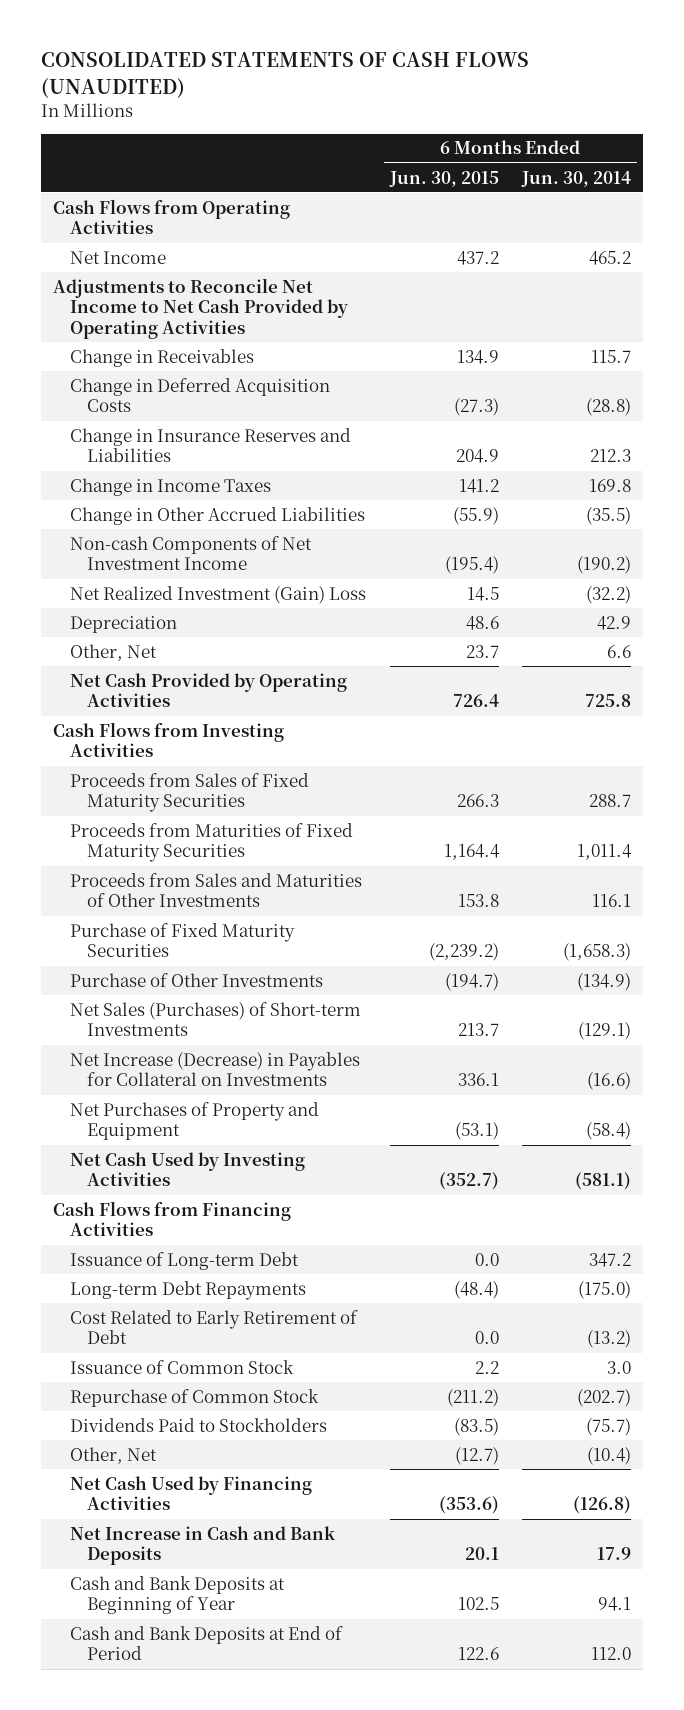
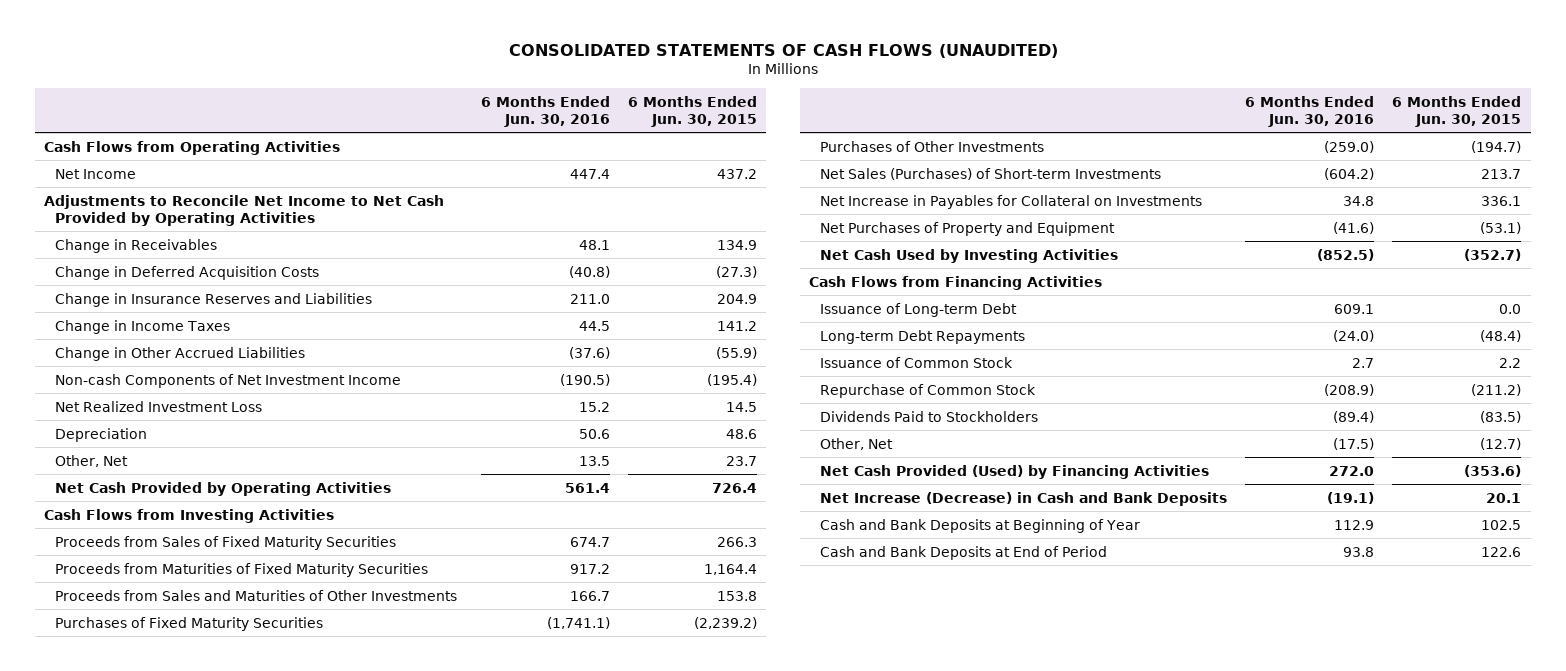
[521,170,632,187] Jun. 30, 2014 -> none
none -> [480,95,610,127] 6 Months Ended Jun. 30, 2016
[69,585,366,604] Net Realized Investment (Gain) Loss -> [55,400,263,412] Net Realized Investment Loss
[69,922,295,958] Purchase of Fixed Maturity Securities -> [55,616,324,631] Purchases of Fixed Maturity Securities
[69,972,323,987] Purchase of Other Investments -> [819,140,1044,152] Purchases of Other Investments
[69,1051,360,1087] Net Increase (Decrease) in Payables for Collateral on Investments -> [819,194,1202,209] Net Increase in Payables for Collateral on Investments
[69,1309,358,1345] Cost Related to Early Retirement of Debt -> none
[69,1475,312,1511] Net Cash Used by Financing Activities -> [819,464,1209,479] Net Cash Provided (Used) by Financing Activities
[69,1525,335,1566] Net Increase in Cash and Bank Deposits -> [819,491,1227,506] Net Increase (Decrease) in Cash and Bank Deposits

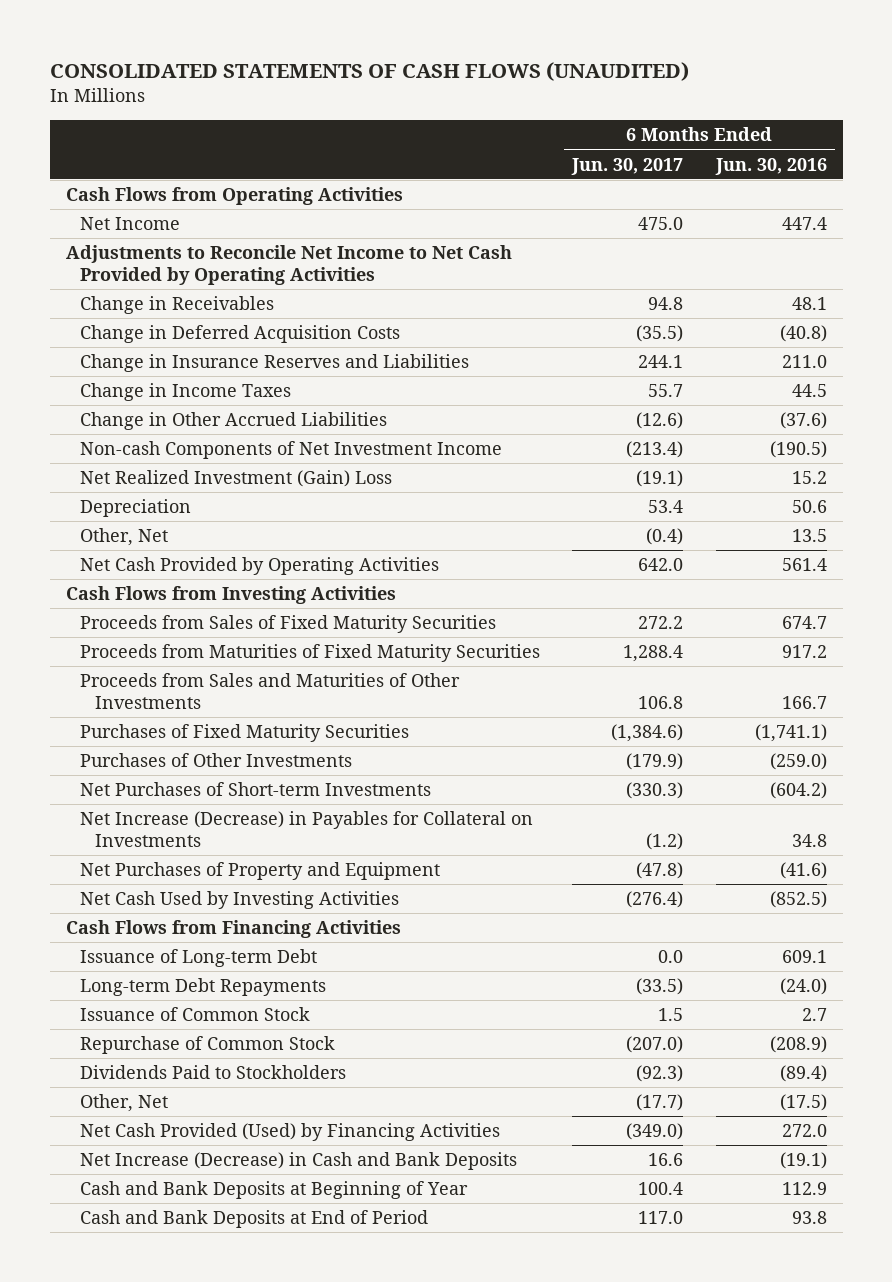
[627,95,757,127] 6 Months Ended Jun. 30, 2015 -> none
none -> [571,157,684,175] Jun. 30, 2017
[55,400,263,412] Net Realized Investment Loss -> [80,470,393,488] Net Realized Investment (Gain) Loss
[819,167,1161,180] Net Sales (Purchases) of Short-term Investments -> [80,782,432,797] Net Purchases of Short-term Investments
[819,194,1202,209] Net Increase in Payables for Collateral on Investments -> [80,811,534,847] Net Increase (Decrease) in Payables for Collateral on Investments

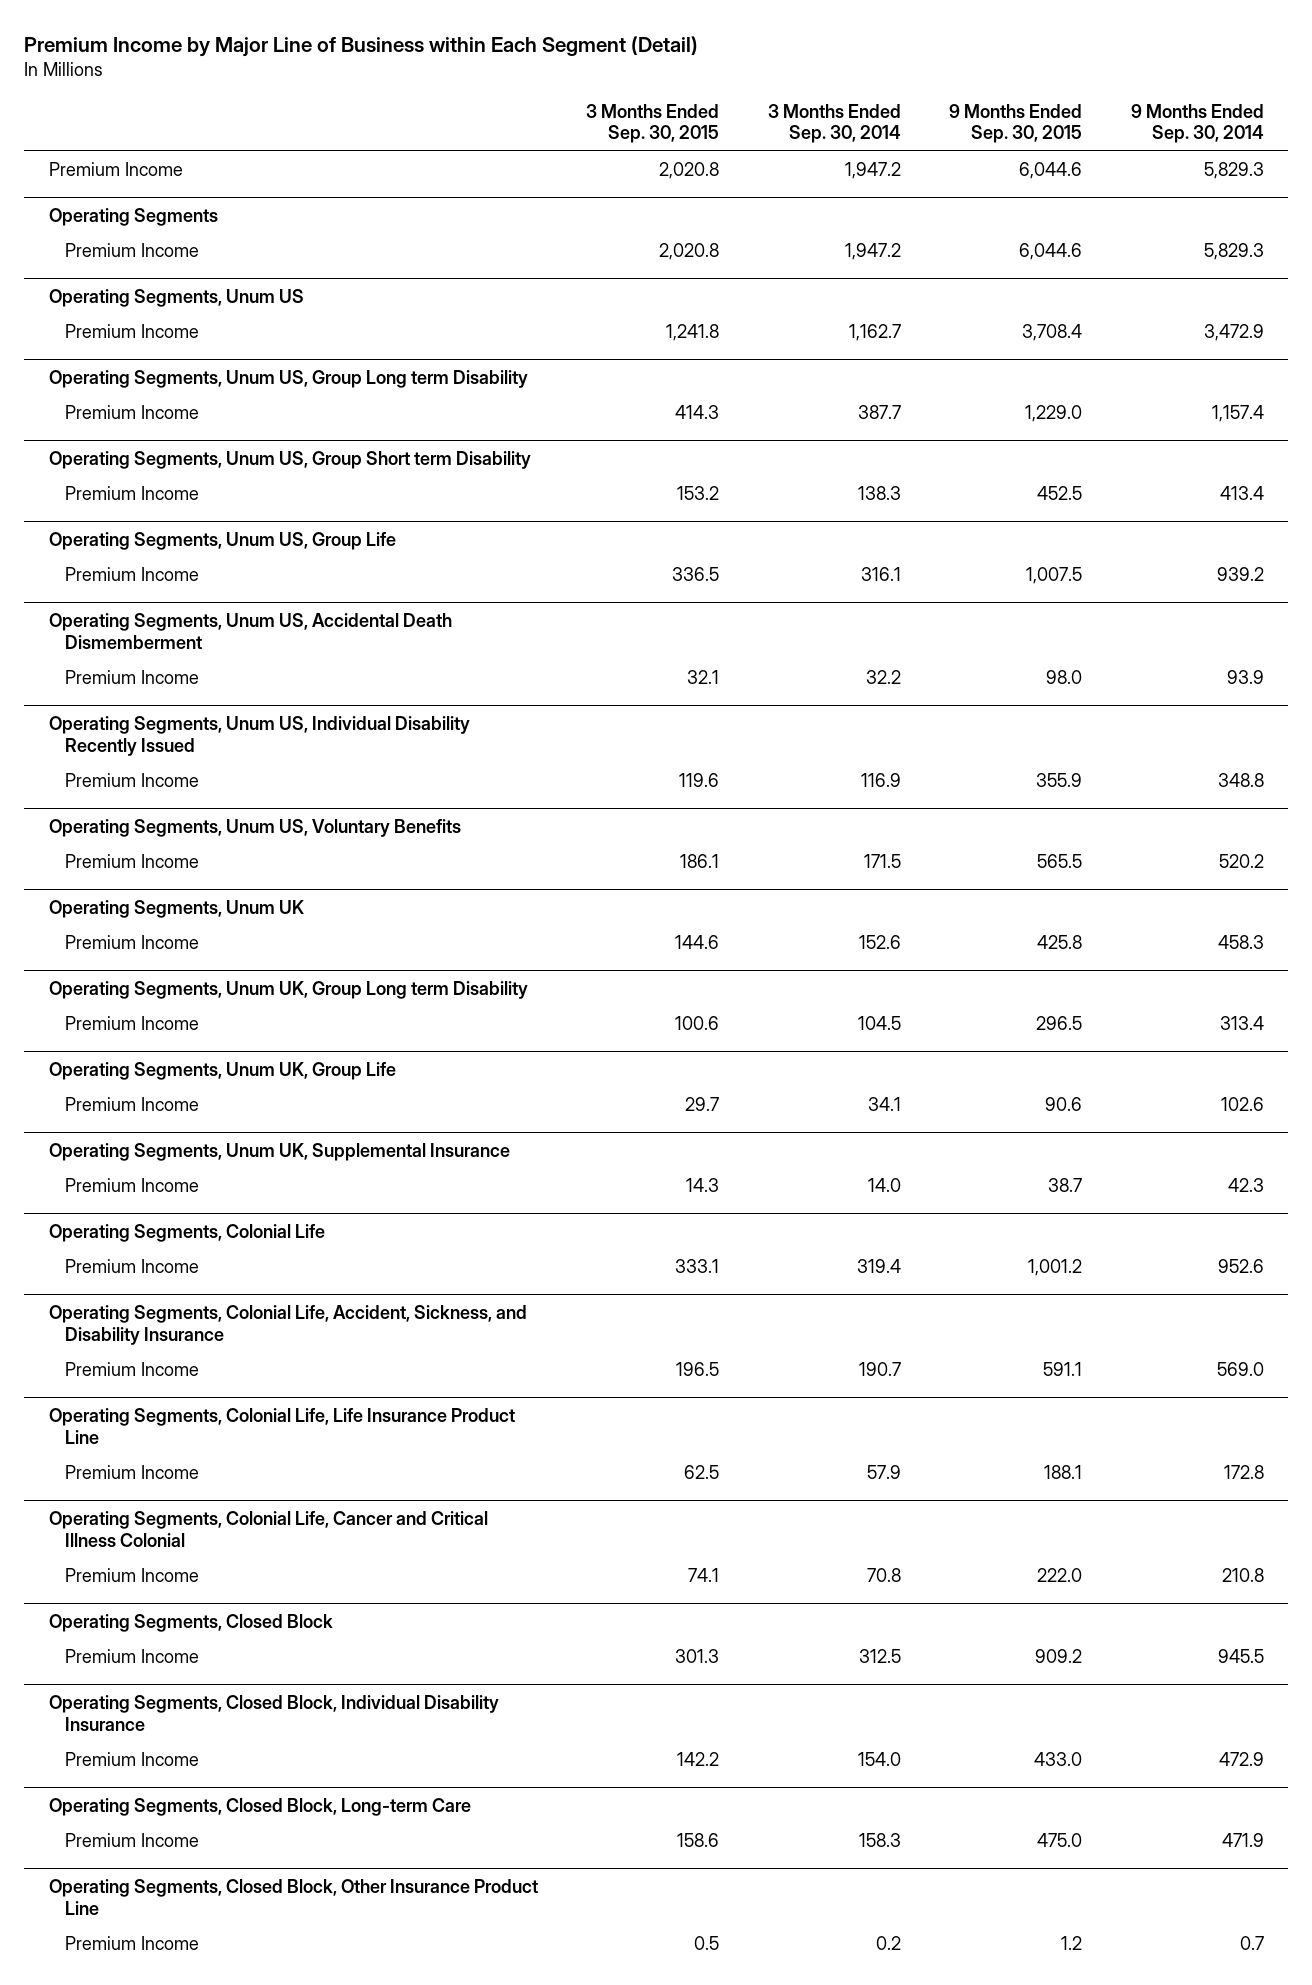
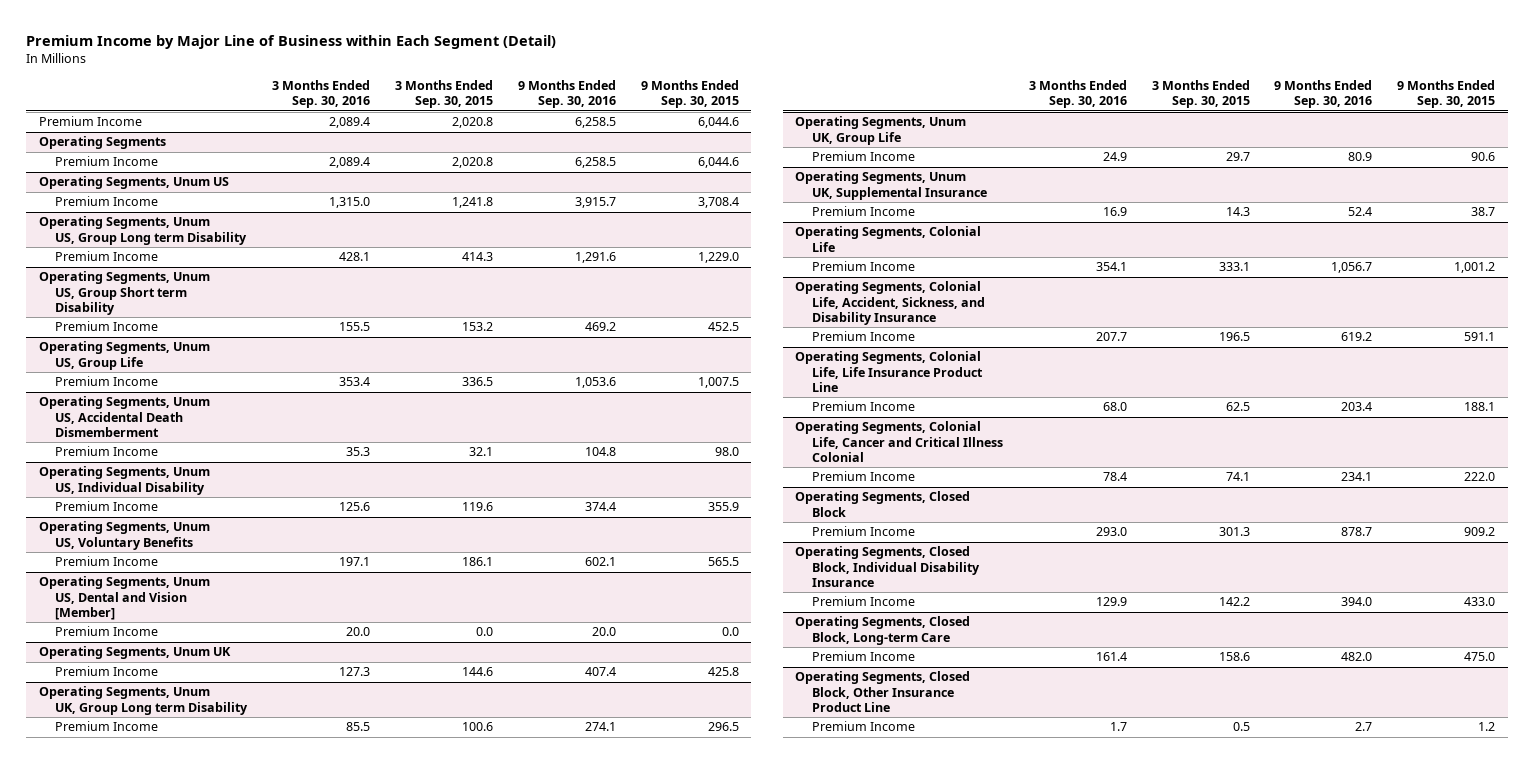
[767,103,901,144] 3 Months Ended Sep. 30, 2014 -> none
[1130,103,1264,144] 9 Months Ended Sep. 30, 2014 -> none
none -> [272,80,371,109] 3 Months Ended Sep. 30, 2016
none -> [517,80,616,109] 9 Months Ended Sep. 30, 2016
[48,715,470,756] Operating Segments, Unum US, Individual Disability Recently Issued -> [38,466,210,495] Operating Segments, Unum US, Individual Disability
none -> [38,576,210,620] Operating Segments, Unum US, Dental and Vision [Member]
none -> [55,626,159,637] Premium Income

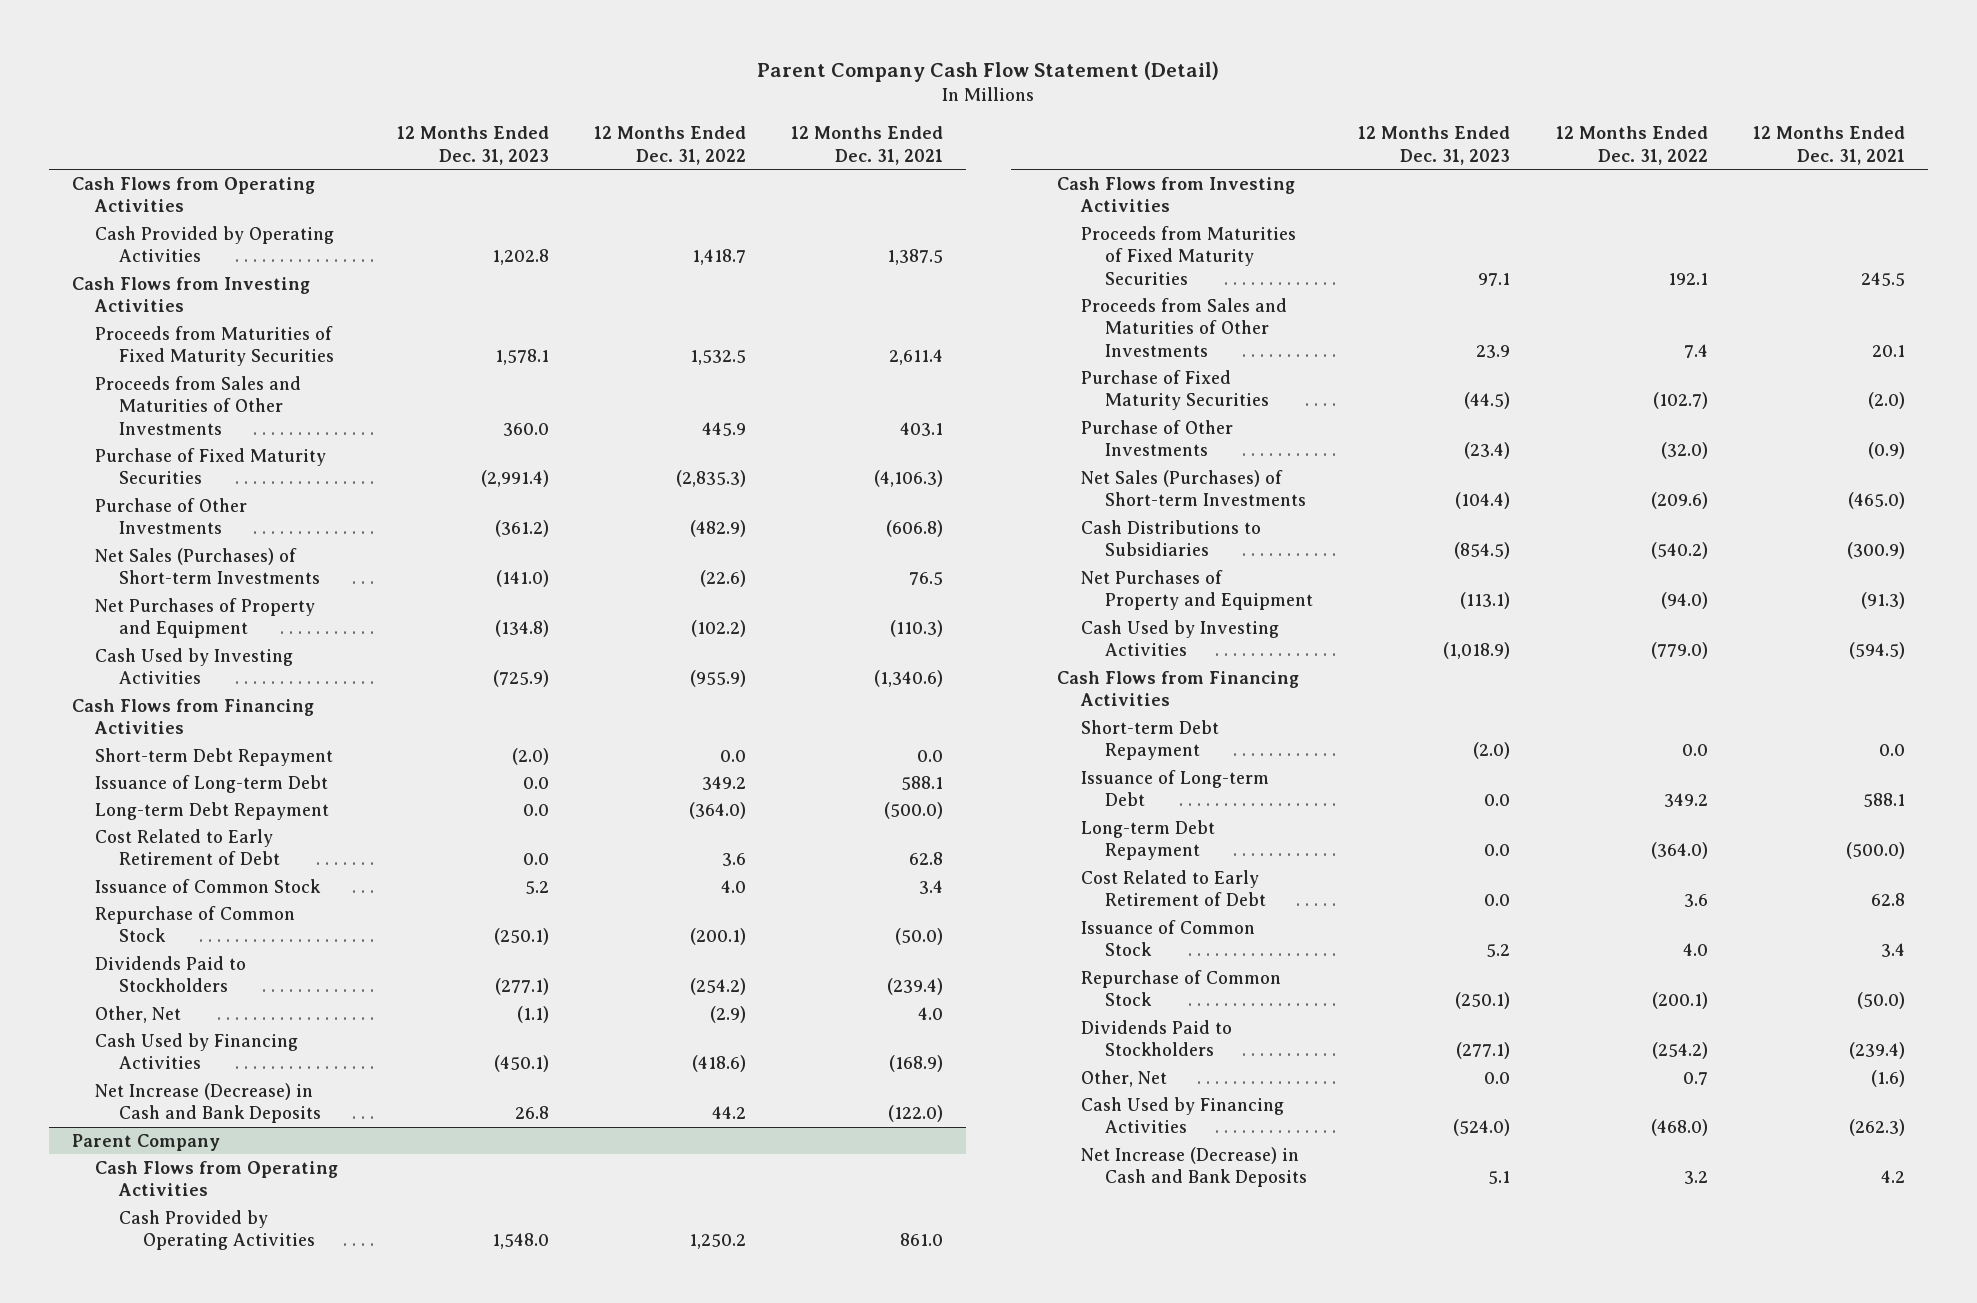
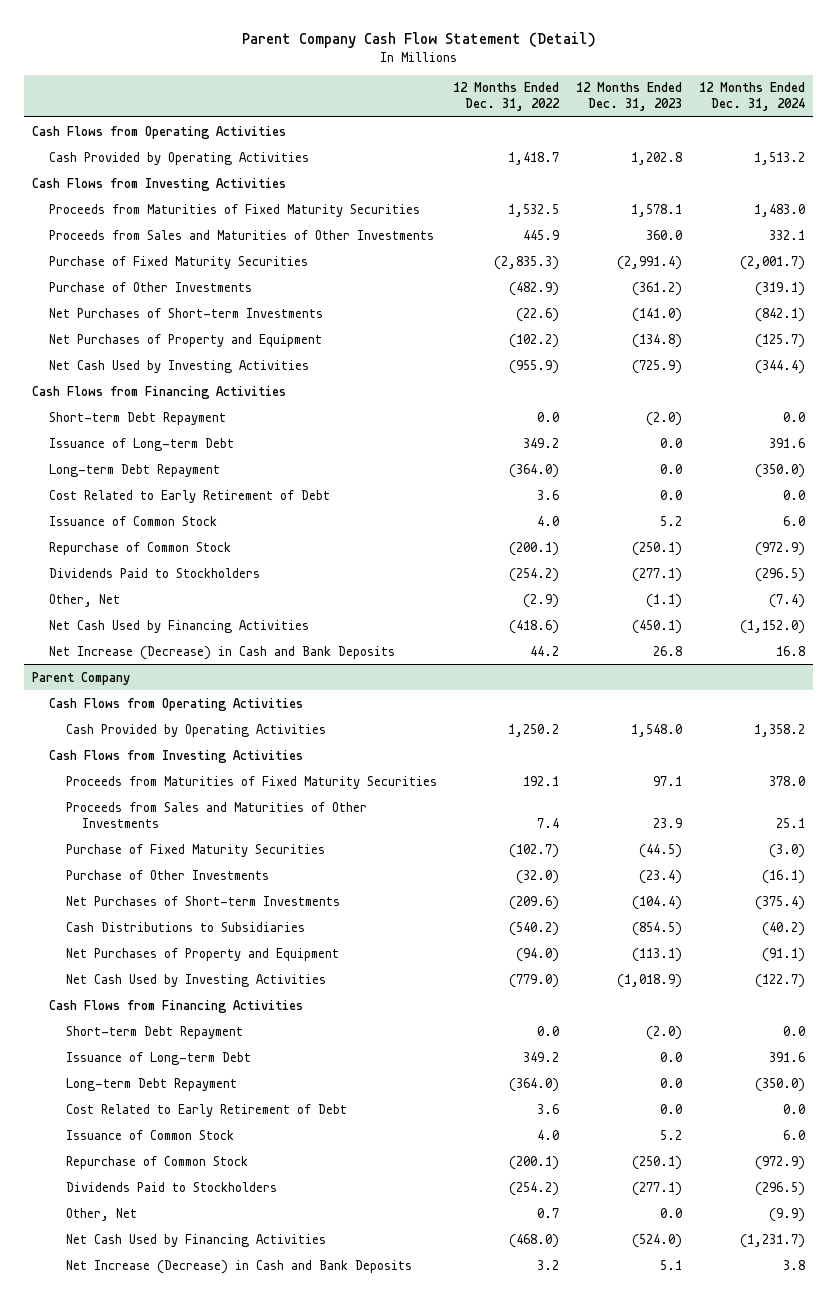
[791,126,944,165] 12 Months Ended Dec. 31, 2021 -> none
none -> [699,82,806,112] 12 Months Ended Dec. 31, 2024
[95,547,321,585] Net Sales (Purchases) of Short-term Investments -> [48,307,323,318] Net Purchases of Short-term Investments
[95,647,294,685] Cash Used by Investing Activities -> [48,359,309,373] Net Cash Used by Investing Activities
[95,1032,299,1070] Cash Used by Financing Activities -> [48,619,309,633] Net Cash Used by Financing Activities
[1081,469,1307,507] Net Sales (Purchases) of Short-term Investments -> [65,895,340,906] Net Purchases of Short-term Investments
[1081,619,1280,657] Cash Used by Investing Activities -> [65,973,326,987] Net Cash Used by Investing Activities
[1081,1096,1285,1134] Cash Used by Financing Activities -> [65,1233,326,1247] Net Cash Used by Financing Activities

